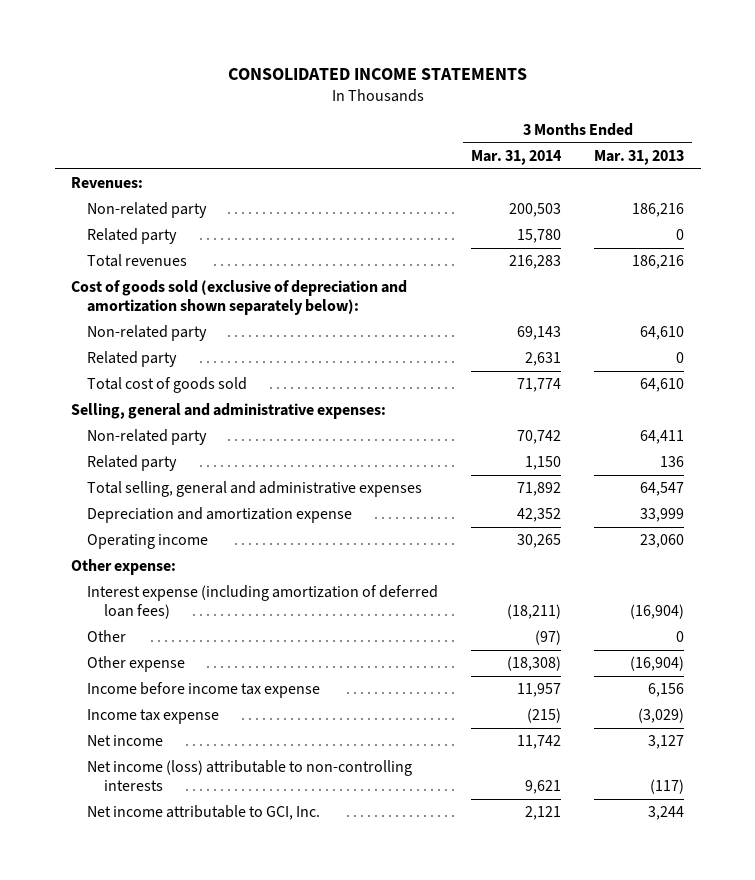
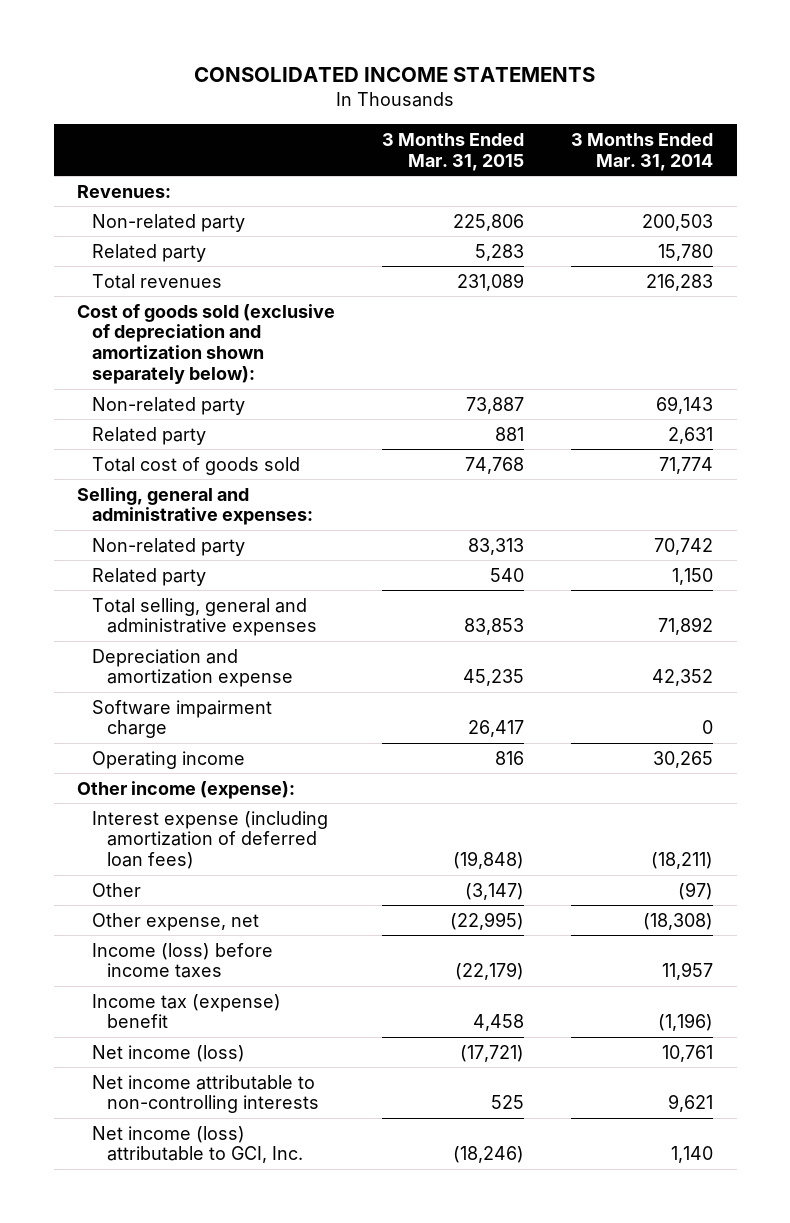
[594,150,685,166] Mar. 31, 2013 -> none
none -> [382,132,525,171] 3 Months Ended Mar. 31, 2015
none -> [92,699,273,739] Software impairment charge
[71,559,177,576] Other expense: -> [77,780,296,799] Other income (expense):
[87,656,186,673] Other expense -> [92,912,260,931] Other expense, net
[87,682,321,699] Income before income tax expense -> [92,942,274,979] Income (loss) before income taxes
[87,709,220,725] Income tax expense -> [92,993,282,1029] Income tax (expense) benefit
[527,708,562,724] (215) -> [658,1013,714,1032] (1,196)
[87,735,164,747] Net income -> [92,1044,246,1062] Net income (loss)
[517,735,562,750] 11,742 -> [662,1044,714,1062] 10,761
[87,760,413,791] Net income (loss) attributable to non-controlling interests -> [92,1074,319,1114] Net income attributable to non-controlling interests
[87,805,321,821] Net income attributable to GCI, Inc. -> [92,1125,303,1164] Net income (loss) attributable to GCI, Inc.
[525,806,562,821] 2,121 -> [671,1146,714,1164] 1,140

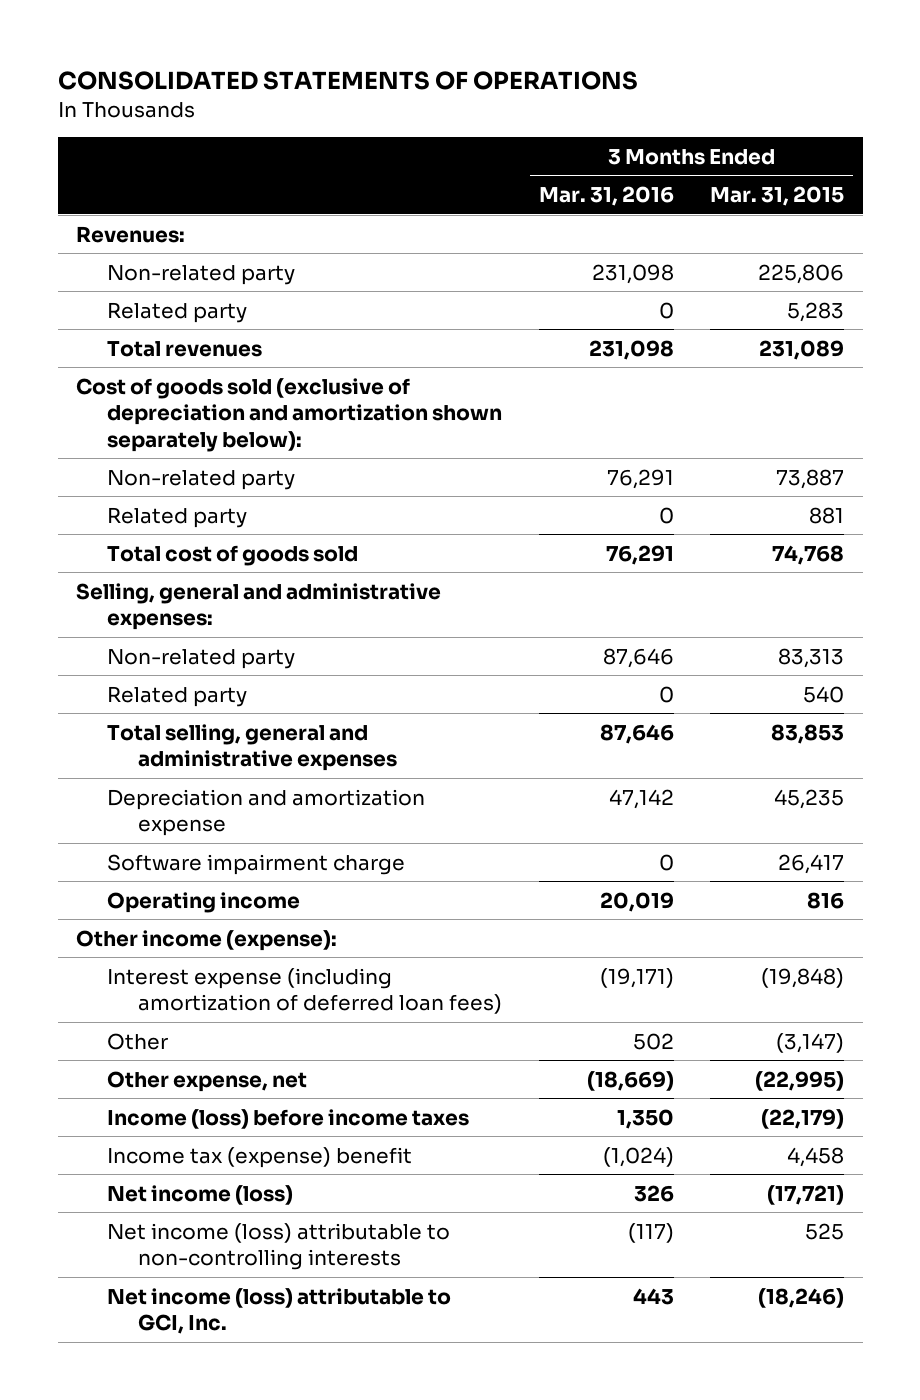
[194,66,596,82] CONSOLIDATED INCOME STATEMENTS -> [57,71,638,91] CONSOLIDATED STATEMENTS OF OPERATIONS
[571,132,714,171] 3 Months Ended Mar. 31, 2014 -> none
none -> [538,186,674,207] Mar. 31, 2016
[92,1074,319,1114] Net income attributable to non-controlling interests -> [107,1222,451,1271] Net income (loss) attributable to non-controlling interests

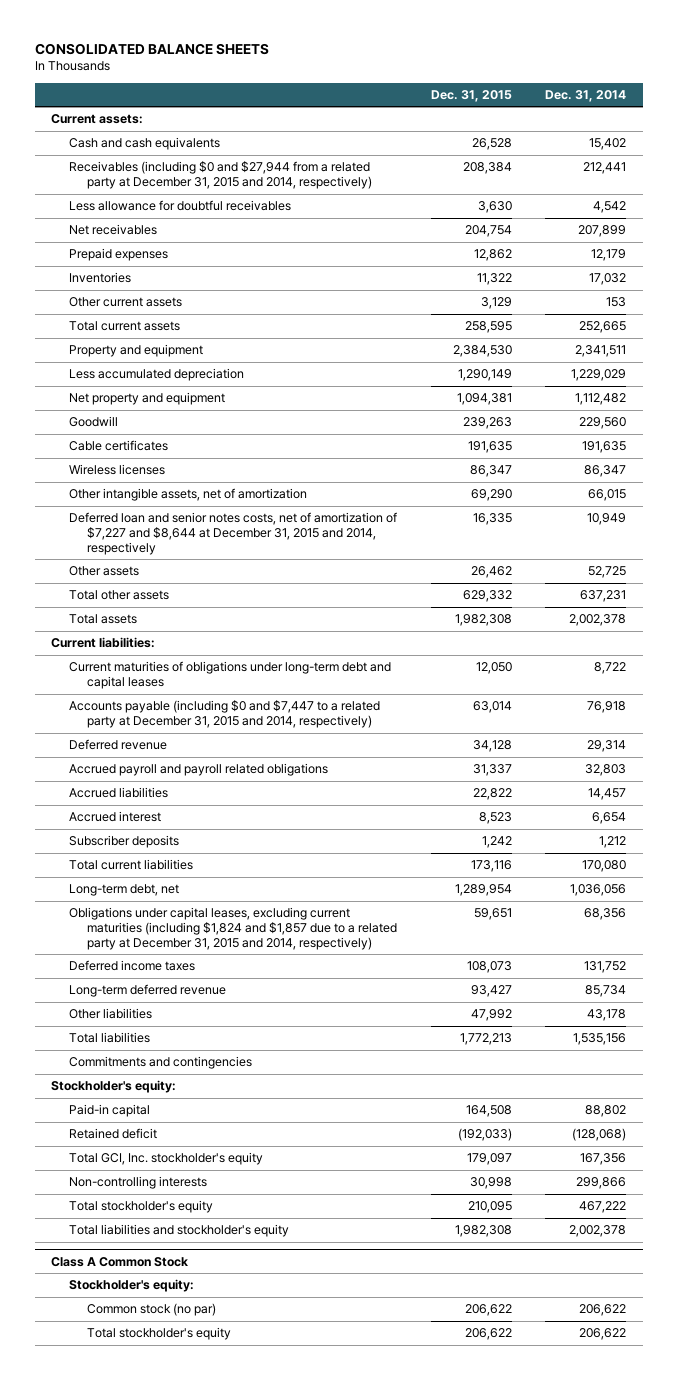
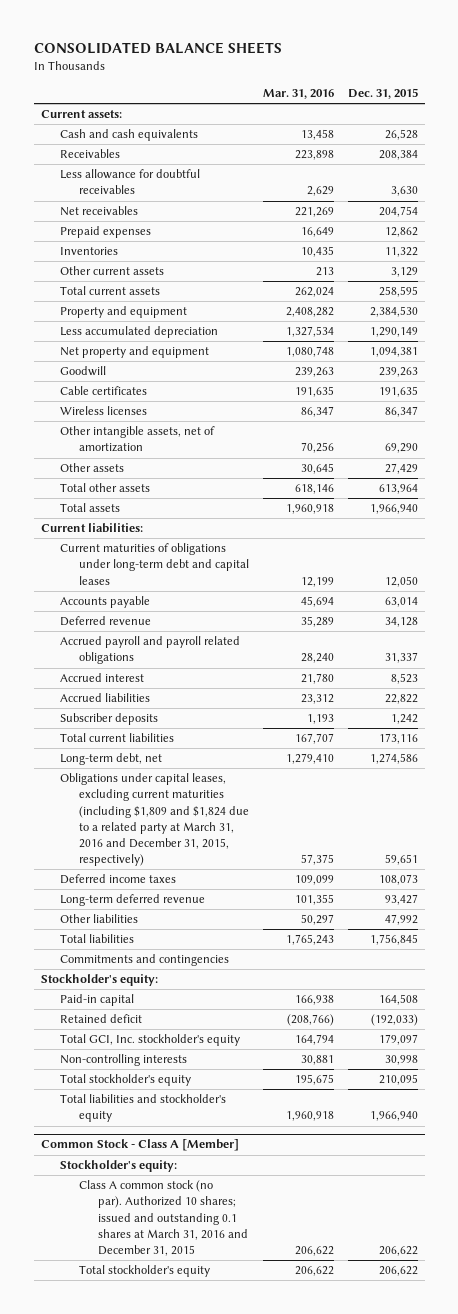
[545,89,627,102] Dec. 31, 2014 -> none
none -> [262,89,334,100] Mar. 31, 2016
[68,161,372,189] Receivables (including $0 and $27,944 from a related party at December 31, 2015 and 2014, respectively) -> [59,149,120,159] Receivables
[68,512,397,555] Deferred loan and senior notes costs, net of amortization of $7,227 and $8,644 at December 31, 2015 and 2014, respectively -> none
[470,566,512,579] 26,462 -> [384,463,418,475] 27,429
[462,590,512,603] 629,332 -> [378,484,418,495] 613,964
[454,614,512,627] 1,982,308 -> [369,504,418,515] 1,966,940
[68,700,380,728] Accounts payable (including $0 and $7,447 to a related party at December 31, 2015 and 2014, respectively) -> [59,596,150,609] Accounts payable
[68,787,168,799] Accrued liabilities -> [59,693,150,703] Accrued liabilities
[454,884,512,897] 1,289,954 -> [369,753,418,765] 1,274,586
[68,907,397,950] Obligations under capital leases, excluding current maturities (including $1,824 and $1,857 due to a related party at December 31, 2015 and 2014, respectively) -> [59,773,250,866] Obligations under capital leases, excluding current maturities (including $1,809 and $1,824 due to a related party at March 31, 2016 and December 31, 2015, respectively)
[459,1033,512,1046] 1,772,213 -> [369,934,418,946] 1,756,845
[454,1225,512,1238] 1,982,308 -> [369,1111,418,1122] 1,966,940
[51,1256,189,1267] Class A Common Stock -> [40,1139,239,1152] Common Stock - Class A [Member]
[86,1303,216,1317] Common stock (no par) -> [79,1180,249,1256] Class A common stock (no par). Authorized 10 shares; issued and outstanding 0.1 shares at March 31, 2016 and December 31, 2015

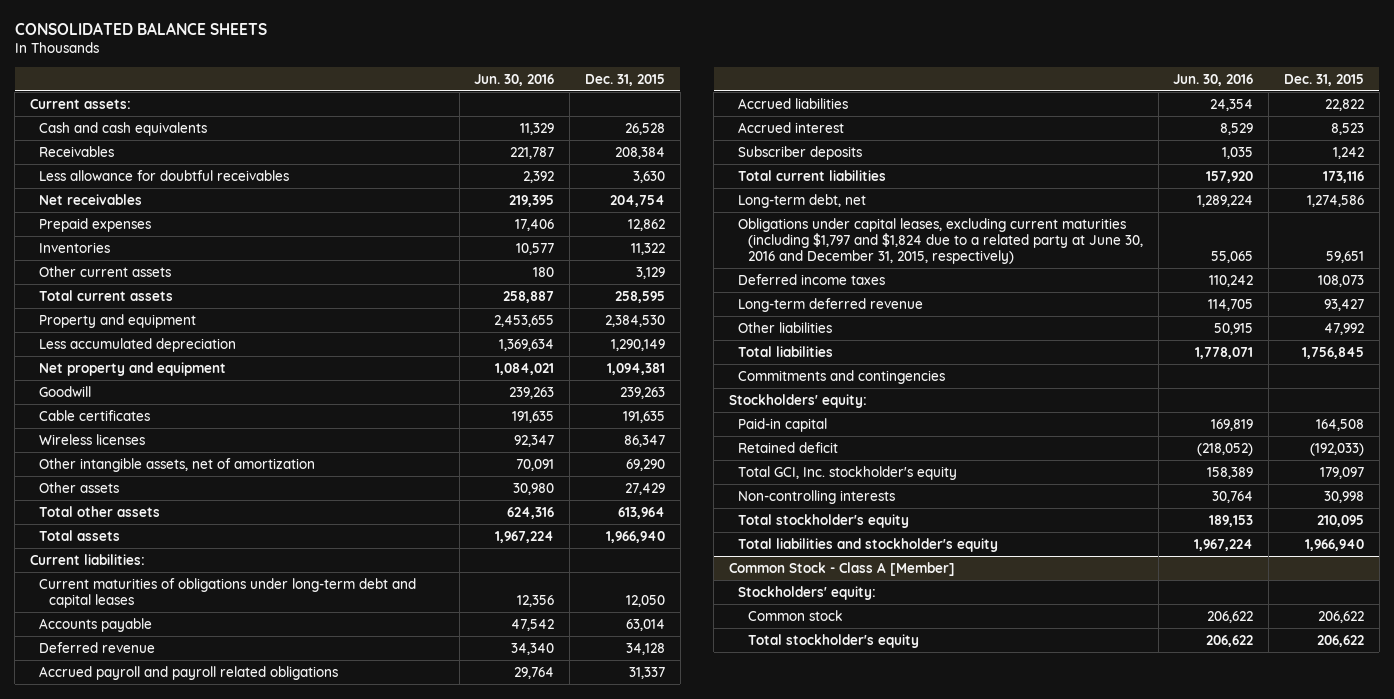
[262,89,334,100] Mar. 31, 2016 -> none
none -> [474,73,555,86] Jun. 30, 2016
[59,673,144,683] Accrued interest -> [738,121,845,133] Accrued interest
[59,773,250,866] Obligations under capital leases, excluding current maturities (including $1,809 and $1,824 due to a related party at March 31, 2016 and December 31, 2015, respectively) -> [738,217,1143,264] Obligations under capital leases, excluding current maturities (including $1,797 and $1,824 due to a related party at June 30, 2016 and December 31, 2015, respectively)
[40,974,158,987] Stockholder's equity: -> [728,393,867,408] Stockholders' equity:
[59,1160,177,1173] Stockholder's equity: -> [738,585,877,600] Stockholders' equity:
[79,1180,249,1256] Class A common stock (no par). Authorized 10 shares; issued and outstanding 0.1 shares at March 31, 2016 and December 31, 2015 -> [747,609,843,621] Common stock

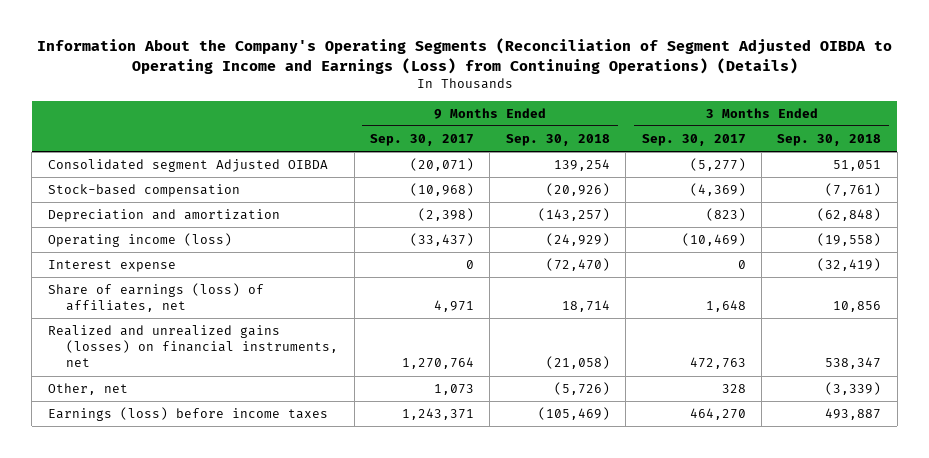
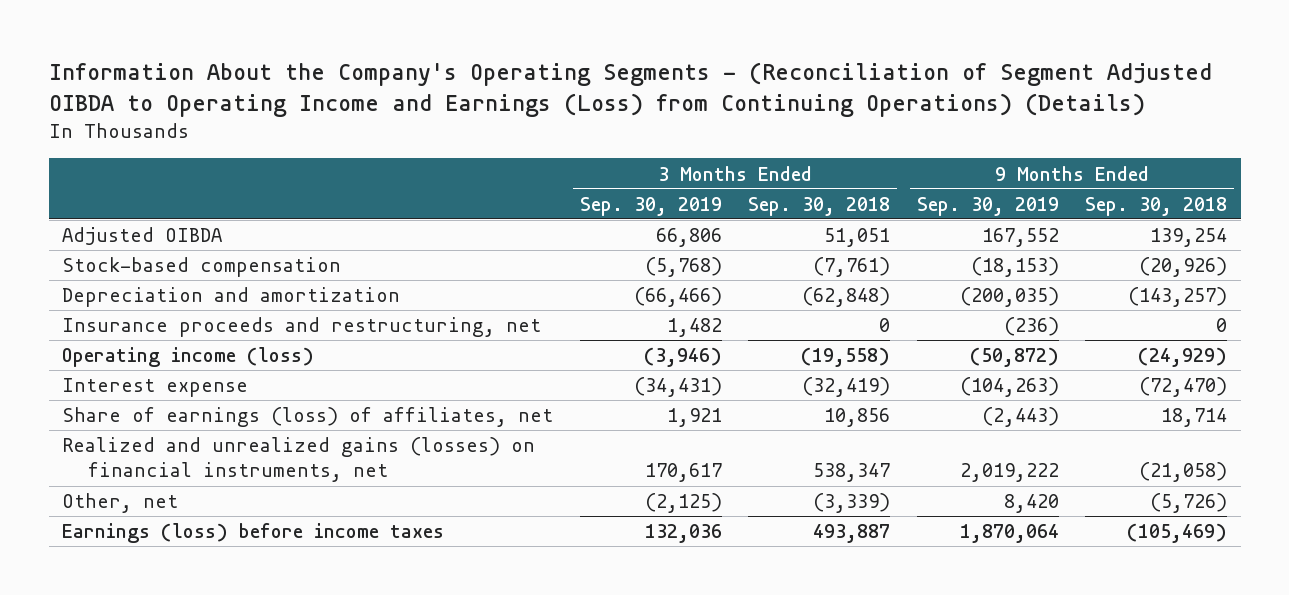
[36,38,892,74] Information About the Company's Operating Segments (Reconciliation of Segment Adjusted OIBDA to Operating Income and Earnings (Loss) from Continuing Operations) (Details) -> [48,62,1212,118] Information About the Company's Operating Segments - (Reconciliation of Segment Adjusted OIBDA to Operating Income and Earnings (Loss) from Continuing Operations) (Details)
[369,133,474,146] Sep. 30, 2017 -> none
[641,133,746,146] Sep. 30, 2017 -> none
none -> [579,196,722,216] Sep. 30, 2019
none -> [916,196,1059,216] Sep. 30, 2019
[47,159,328,173] Consolidated segment Adjusted OIBDA -> [62,227,224,246] Adjusted OIBDA
none -> [62,317,542,338] Insurance proceeds and restructuring, net

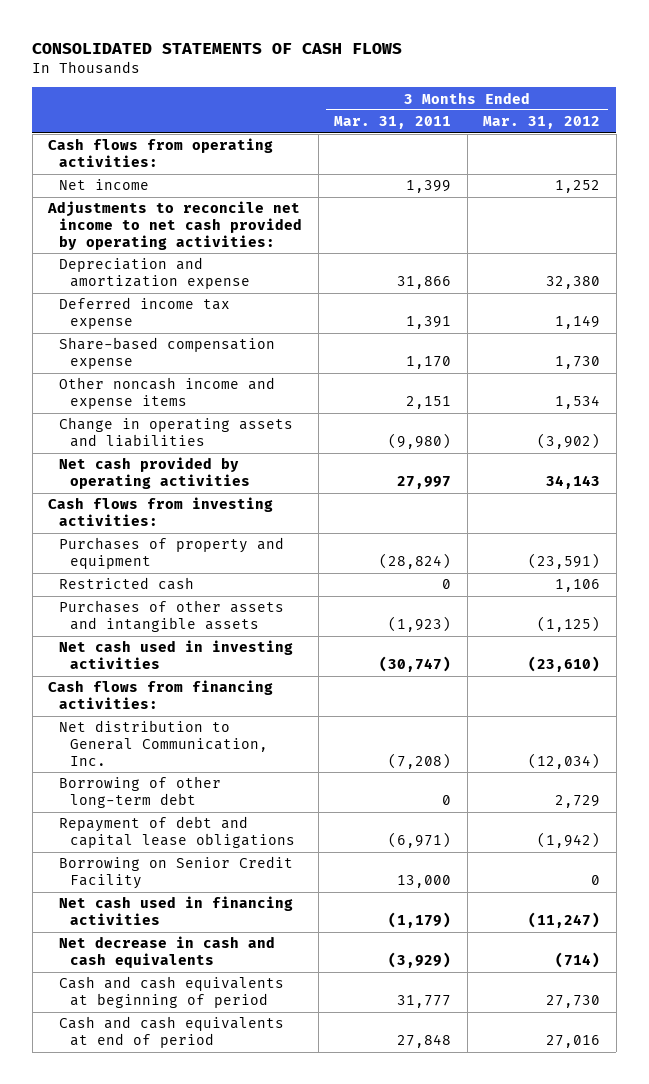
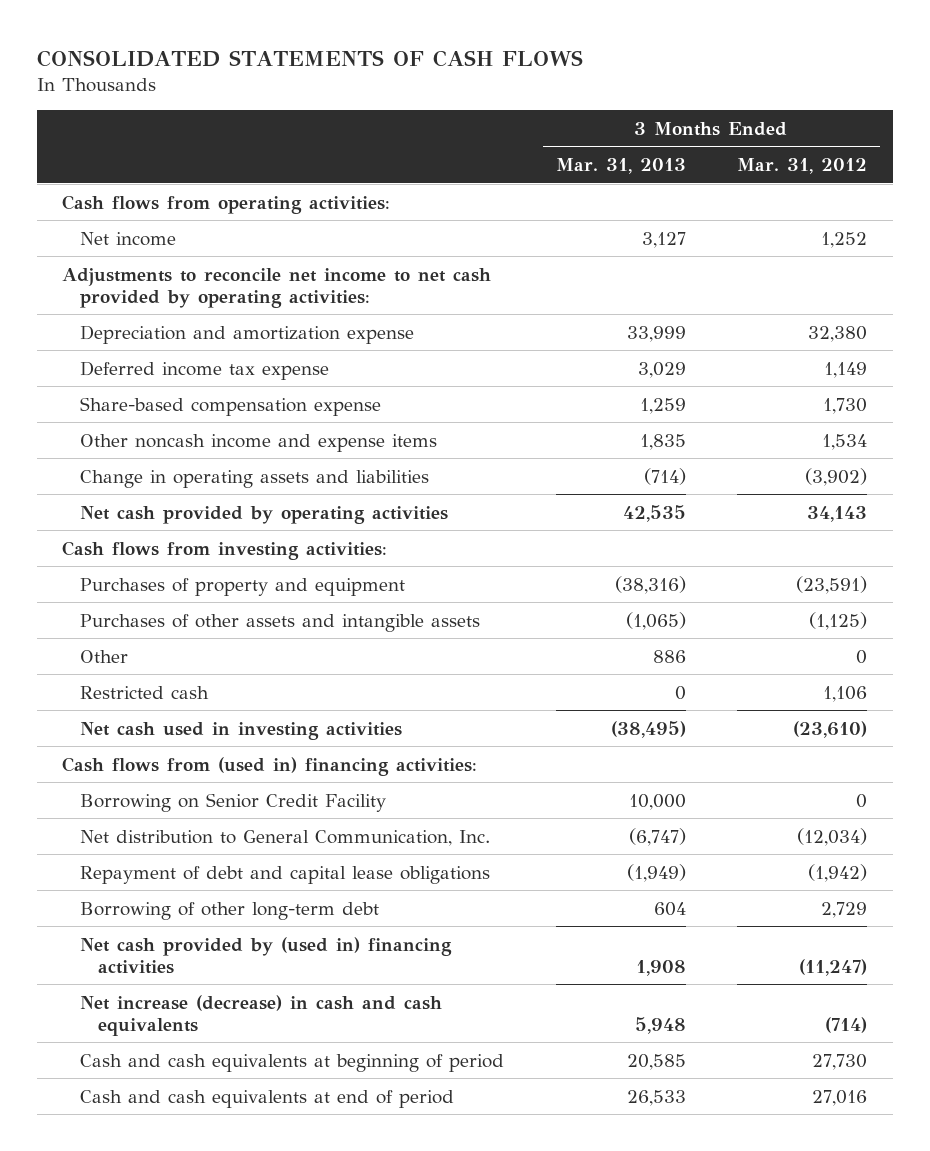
[334,116,452,130] Mar. 31, 2011 -> none
none -> [555,158,686,175] Mar. 31, 2013
none -> [80,649,129,663] Other
[59,577,195,591] Restricted cash -> [80,685,210,699] Restricted cash
[48,680,274,710] Cash flows from financing activities: -> [62,756,478,776] Cash flows from (used in) financing activities:
[59,856,294,890] Borrowing on Senior Credit Facility -> [80,792,387,812] Borrowing on Senior Credit Facility
[59,776,222,809] Borrowing of other long-term debt -> [80,901,380,920] Borrowing of other long-term debt
[59,896,294,926] Net cash used in financing activities -> [80,936,453,974] Net cash provided by (used in) financing activities
[59,936,276,969] Net decrease in cash and cash equivalents -> [80,994,443,1036] Net increase (decrease) in cash and cash equivalents

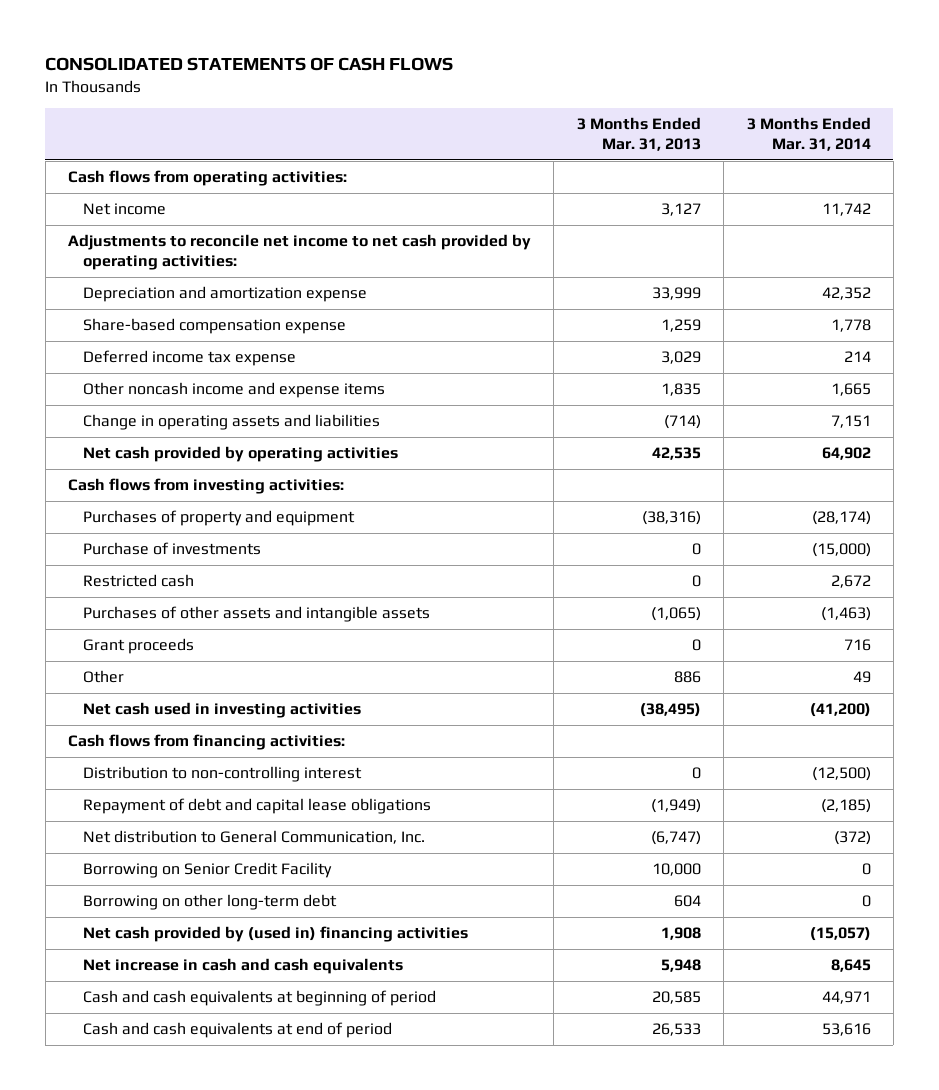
[737,158,868,175] Mar. 31, 2012 -> none
none -> [746,117,871,151] 3 Months Ended Mar. 31, 2014
[80,360,330,380] Deferred income tax expense -> [82,350,296,367] Deferred income tax expense
none -> [82,542,261,556] Purchase of investments
[80,685,210,699] Restricted cash -> [82,574,194,588] Restricted cash
none -> [82,638,194,655] Grant proceeds
[62,756,478,776] Cash flows from (used in) financing activities: -> [67,734,345,751] Cash flows from financing activities:
none -> [82,766,362,783] Distribution to non-controlling interest
[80,829,491,846] Net distribution to General Communication, Inc. -> [82,830,425,845] Net distribution to General Communication, Inc.
[80,792,387,812] Borrowing on Senior Credit Facility -> [82,862,332,879] Borrowing on Senior Credit Facility
[80,901,380,920] Borrowing of other long-term debt -> [82,894,337,911] Borrowing on other long-term debt
[80,994,443,1036] Net increase (decrease) in cash and cash equivalents -> [82,958,403,975] Net increase in cash and cash equivalents

